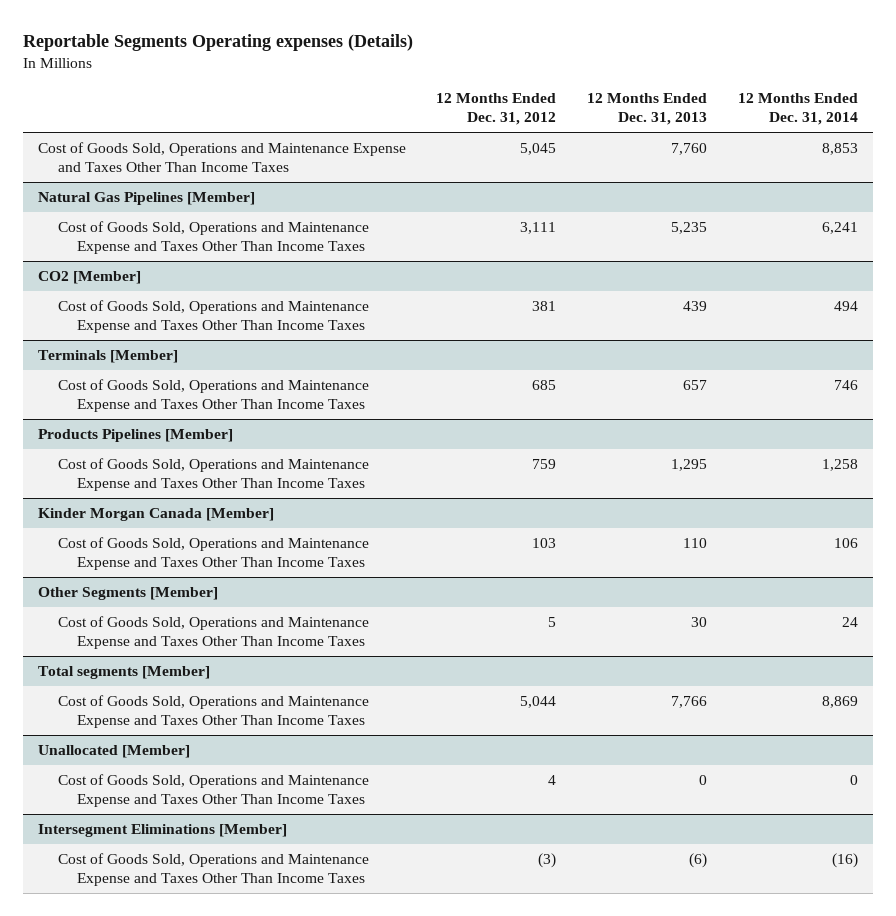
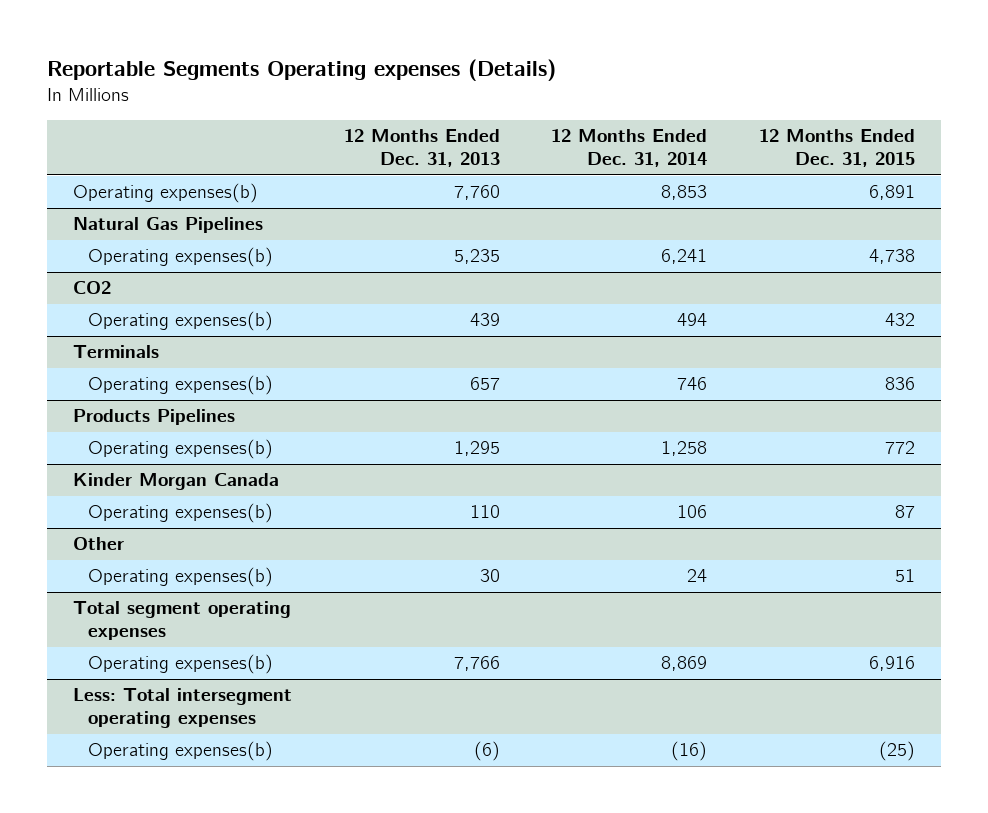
[436,93,557,126] 12 Months Ended Dec. 31, 2012 -> none
none -> [759,129,916,168] 12 Months Ended Dec. 31, 2015
[37,745,190,759] Unallocated [Member] -> none
[57,774,369,808] Cost of Goods Sold, Operations and Maintenance Expense and Taxes Other Than Income Taxes -> none
[37,142,406,173] Cost of Goods Sold, Operations and Maintenance Expense and Taxes Other Than Income Taxes -> [73,183,259,204] Operating expenses(b)
[37,192,255,206] Natural Gas Pipelines [Member] -> [73,217,264,234] Natural Gas Pipelines
[57,221,369,255] Cost of Goods Sold, Operations and Maintenance Expense and Taxes Other Than Income Taxes -> [87,247,273,268] Operating expenses(b)
[37,271,141,285] CO2 [Member] -> [73,281,112,295] CO2
[57,300,369,334] Cost of Goods Sold, Operations and Maintenance Expense and Taxes Other Than Income Taxes -> [87,311,273,332] Operating expenses(b)
[37,350,178,364] Terminals [Member] -> [73,345,160,359] Terminals
[57,379,369,413] Cost of Goods Sold, Operations and Maintenance Expense and Taxes Other Than Income Taxes -> [87,375,273,396] Operating expenses(b)
[37,429,233,443] Products Pipelines [Member] -> [73,409,236,426] Products Pipelines
[57,458,369,492] Cost of Goods Sold, Operations and Maintenance Expense and Taxes Other Than Income Taxes -> [87,439,273,460] Operating expenses(b)
[37,508,274,522] Kinder Morgan Canada [Member] -> [73,473,280,491] Kinder Morgan Canada
[57,537,369,571] Cost of Goods Sold, Operations and Maintenance Expense and Taxes Other Than Income Taxes -> [87,503,273,524] Operating expenses(b)
[37,587,218,601] Other Segments [Member] -> [73,537,125,551] Other
[57,616,369,650] Cost of Goods Sold, Operations and Maintenance Expense and Taxes Other Than Income Taxes -> [87,567,273,588] Operating expenses(b)
[37,666,210,680] Total segments [Member] -> [73,601,292,641] Total segment operating expenses
[57,695,369,729] Cost of Goods Sold, Operations and Maintenance Expense and Taxes Other Than Income Taxes -> [87,654,273,675] Operating expenses(b)
[37,824,287,838] Intersegment Eliminations [Member] -> [73,688,293,729] Less: Total intersegment operating expenses
[57,853,369,887] Cost of Goods Sold, Operations and Maintenance Expense and Taxes Other Than Income Taxes -> [87,741,273,762] Operating expenses(b)

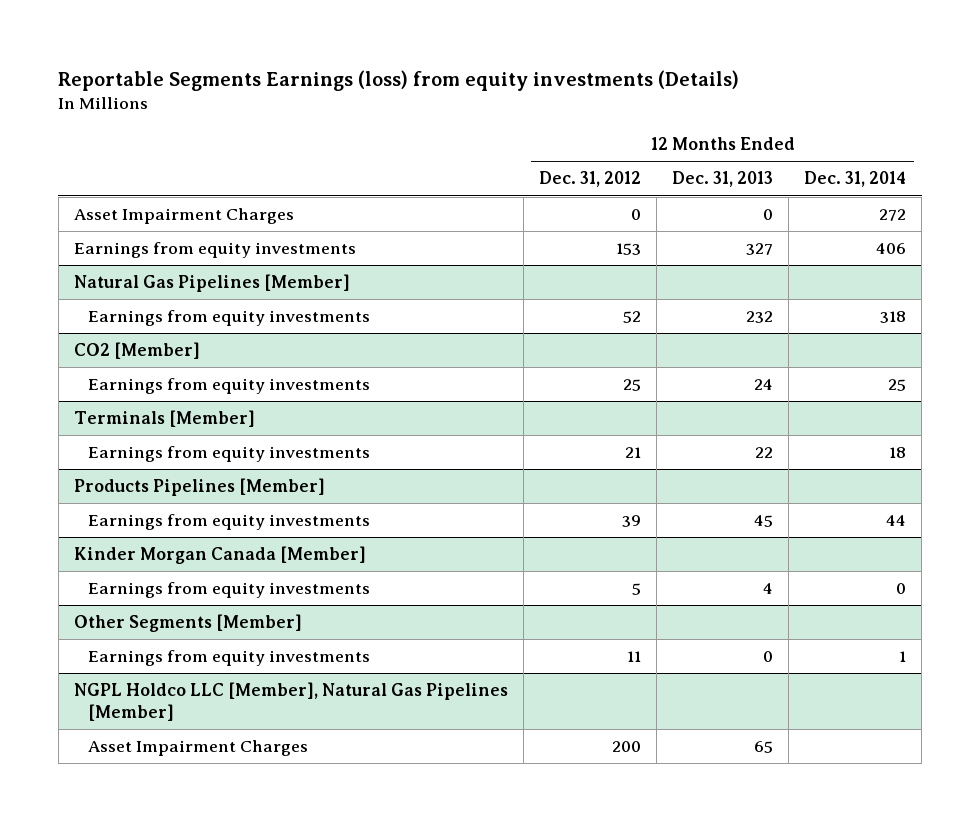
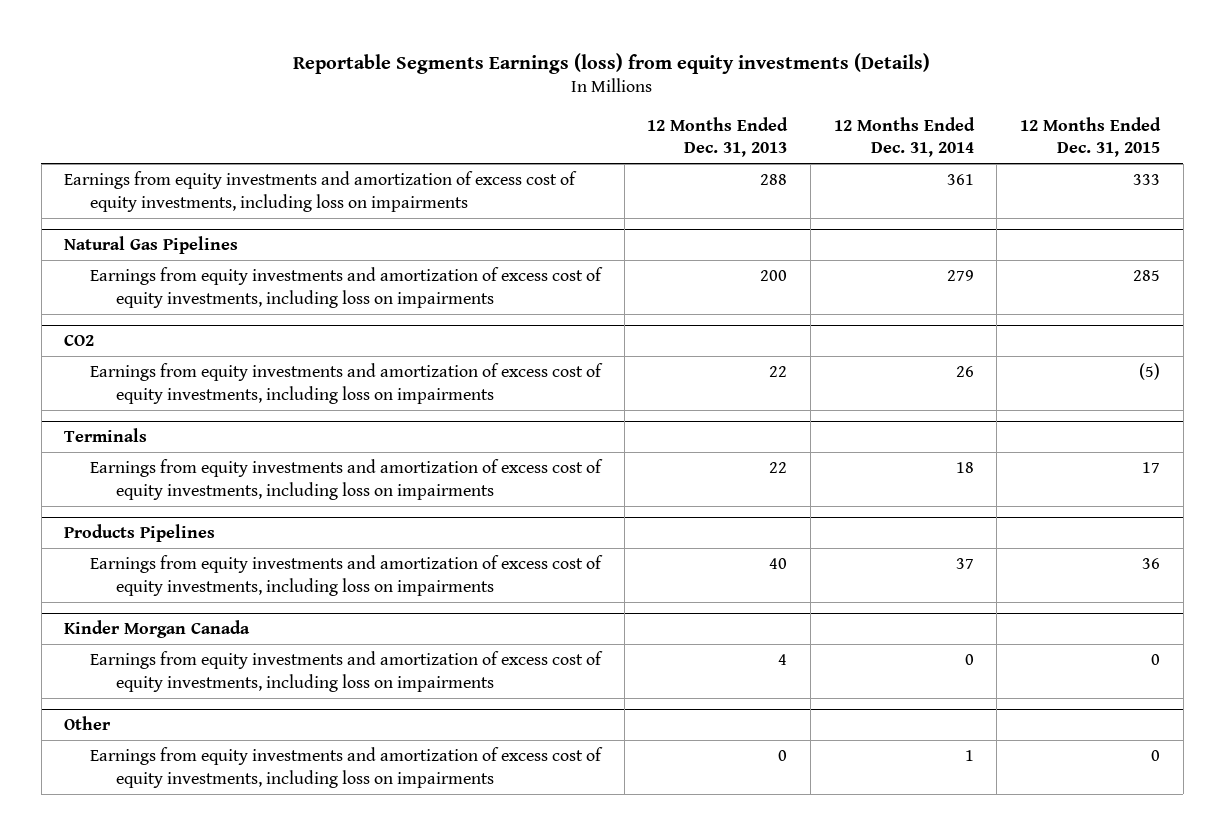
[538,171,641,188] Dec. 31, 2012 -> none
none -> [1020,116,1162,158] 12 Months Ended Dec. 31, 2015
[73,208,294,225] Asset Impairment Charges -> none
[73,242,356,259] Earnings from equity investments -> none
[87,310,370,327] Earnings from equity investments -> none
[87,378,370,395] Earnings from equity investments -> none
[87,514,370,531] Earnings from equity investments -> none
[87,582,370,599] Earnings from equity investments -> none
[87,650,370,667] Earnings from equity investments -> none
[73,682,508,721] NGPL Holdco LLC [Member], Natural Gas Pipelines [Member] -> none
[87,740,308,757] Asset Impairment Charges -> none
none -> [64,170,578,212] Earnings from equity investments and amortization of excess cost of equity investments, including loss on impairments
[73,274,350,293] Natural Gas Pipelines [Member] -> [64,236,239,255] Natural Gas Pipelines
none -> [90,266,604,308] Earnings from equity investments and amortization of excess cost of equity investments, including loss on impairments
[73,342,200,360] CO2 [Member] -> [64,335,95,347] CO2
none -> [90,362,604,404] Earnings from equity investments and amortization of excess cost of equity investments, including loss on impairments
[73,410,255,428] Terminals [Member] -> [64,428,148,443] Terminals
[87,446,370,463] Earnings from equity investments -> [90,458,604,500] Earnings from equity investments and amortization of excess cost of equity investments, including loss on impairments
[73,478,325,497] Products Pipelines [Member] -> [64,524,216,543] Products Pipelines
none -> [90,554,604,596] Earnings from equity investments and amortization of excess cost of equity investments, including loss on impairments
[73,546,366,565] Kinder Morgan Canada [Member] -> [64,620,251,639] Kinder Morgan Canada
none -> [90,650,604,692] Earnings from equity investments and amortization of excess cost of equity investments, including loss on impairments
[73,614,302,633] Other Segments [Member] -> [64,716,112,731] Other
none -> [90,746,604,788] Earnings from equity investments and amortization of excess cost of equity investments, including loss on impairments

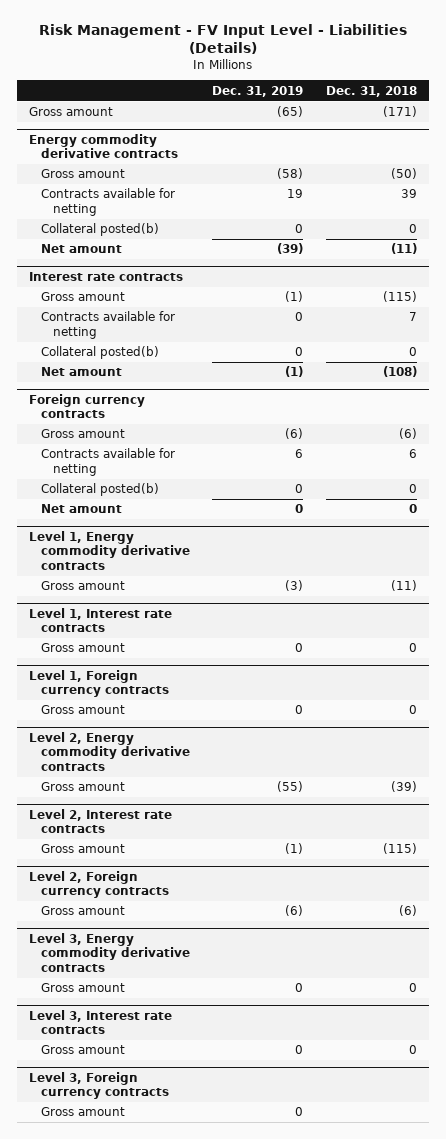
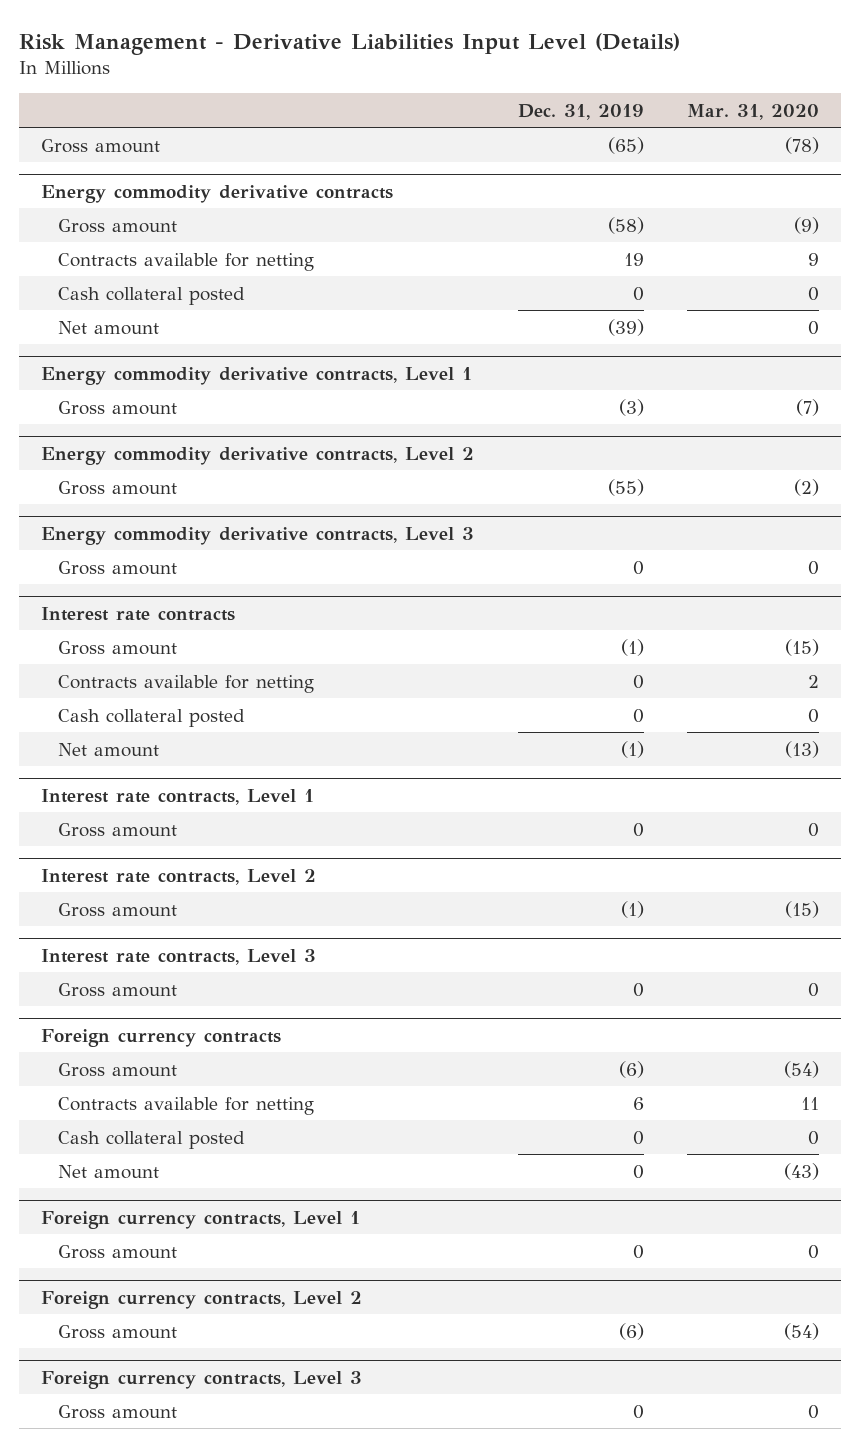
[38,24,407,55] Risk Management - FV Input Level - Liabilities (Details) -> [19,32,681,55] Risk Management - Derivative Liabilities Input Level (Details)
[326,85,418,97] Dec. 31, 2018 -> none
none -> [687,103,820,120] Mar. 31, 2020
[40,223,159,237] Collateral posted(b) -> [57,286,245,305] Cash collateral posted
none -> [41,366,473,385] Energy commodity derivative contracts, Level 1
none -> [57,400,177,415] Gross amount
none -> [41,446,475,465] Energy commodity derivative contracts, Level 2
none -> [57,480,177,495] Gross amount
none -> [41,526,475,545] Energy commodity derivative contracts, Level 3
none -> [57,560,177,575] Gross amount
[40,346,159,360] Collateral posted(b) -> [57,708,245,727] Cash collateral posted
none -> [41,788,315,805] Interest rate contracts, Level 1
none -> [57,822,177,837] Gross amount
none -> [41,868,317,885] Interest rate contracts, Level 2
none -> [57,902,177,917] Gross amount
none -> [41,948,317,965] Interest rate contracts, Level 3
none -> [57,982,177,997] Gross amount
[40,483,159,497] Collateral posted(b) -> [57,1130,245,1149] Cash collateral posted
[28,530,190,571] Level 1, Energy commodity derivative contracts -> none
[40,581,125,591] Gross amount -> none
[28,607,172,633] Level 1, Interest rate contracts -> none
[40,643,125,653] Gross amount -> none
[28,669,169,698] Level 1, Foreign currency contracts -> [41,1210,361,1229] Foreign currency contracts, Level 1
[28,731,190,772] Level 2, Energy commodity derivative contracts -> none
[40,782,125,792] Gross amount -> none
[28,808,172,834] Level 2, Interest rate contracts -> none
[40,844,125,854] Gross amount -> none
[28,870,169,899] Level 2, Foreign currency contracts -> [41,1290,363,1309] Foreign currency contracts, Level 2
[28,932,190,973] Level 3, Energy commodity derivative contracts -> none
[40,983,125,993] Gross amount -> none
[28,1009,172,1035] Level 3, Interest rate contracts -> none
[40,1045,125,1055] Gross amount -> none
[28,1071,169,1100] Level 3, Foreign currency contracts -> [41,1370,363,1389] Foreign currency contracts, Level 3

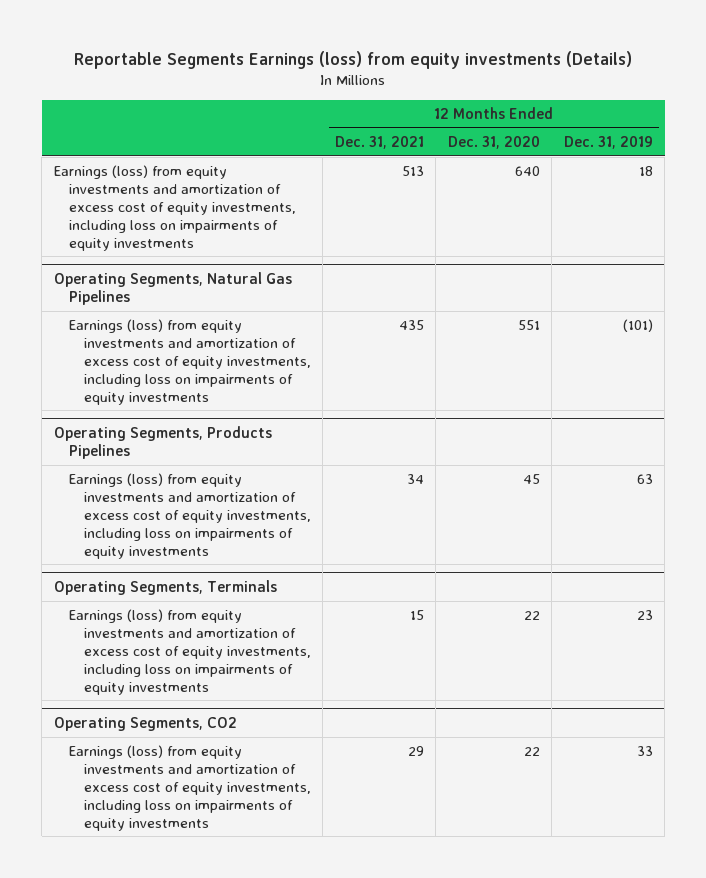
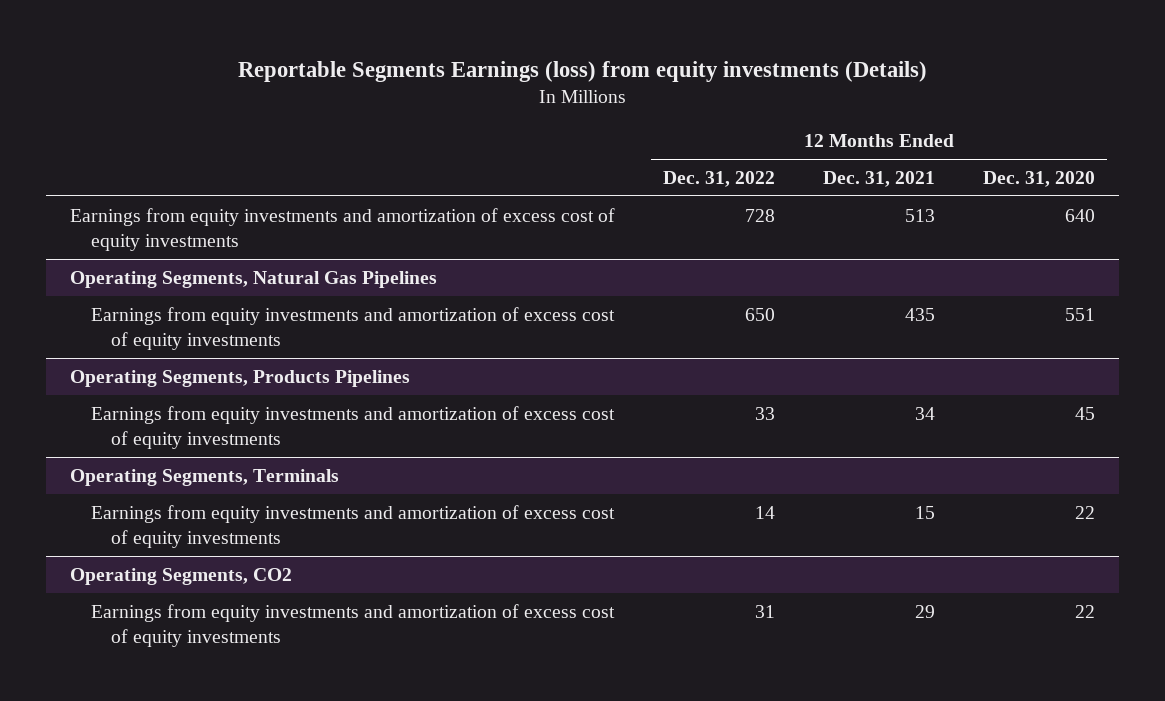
[563,135,653,149] Dec. 31, 2019 -> none
none -> [663,170,776,187] Dec. 31, 2022
[53,164,296,251] Earnings (loss) from equity investments and amortization of excess cost of equity investments, including loss on impairments of equity investments -> [70,207,616,251] Earnings from equity investments and amortization of excess cost of equity investments
[68,318,311,405] Earnings (loss) from equity investments and amortization of excess cost of equity investments, including loss on impairments of equity investments -> [90,306,615,350] Earnings from equity investments and amortization of excess cost of equity investments
[68,472,311,559] Earnings (loss) from equity investments and amortization of excess cost of equity investments, including loss on impairments of equity investments -> [90,405,615,449] Earnings from equity investments and amortization of excess cost of equity investments
[68,608,311,695] Earnings (loss) from equity investments and amortization of excess cost of equity investments, including loss on impairments of equity investments -> [90,504,615,548] Earnings from equity investments and amortization of excess cost of equity investments
[68,744,311,831] Earnings (loss) from equity investments and amortization of excess cost of equity investments, including loss on impairments of equity investments -> [90,603,615,647] Earnings from equity investments and amortization of excess cost of equity investments

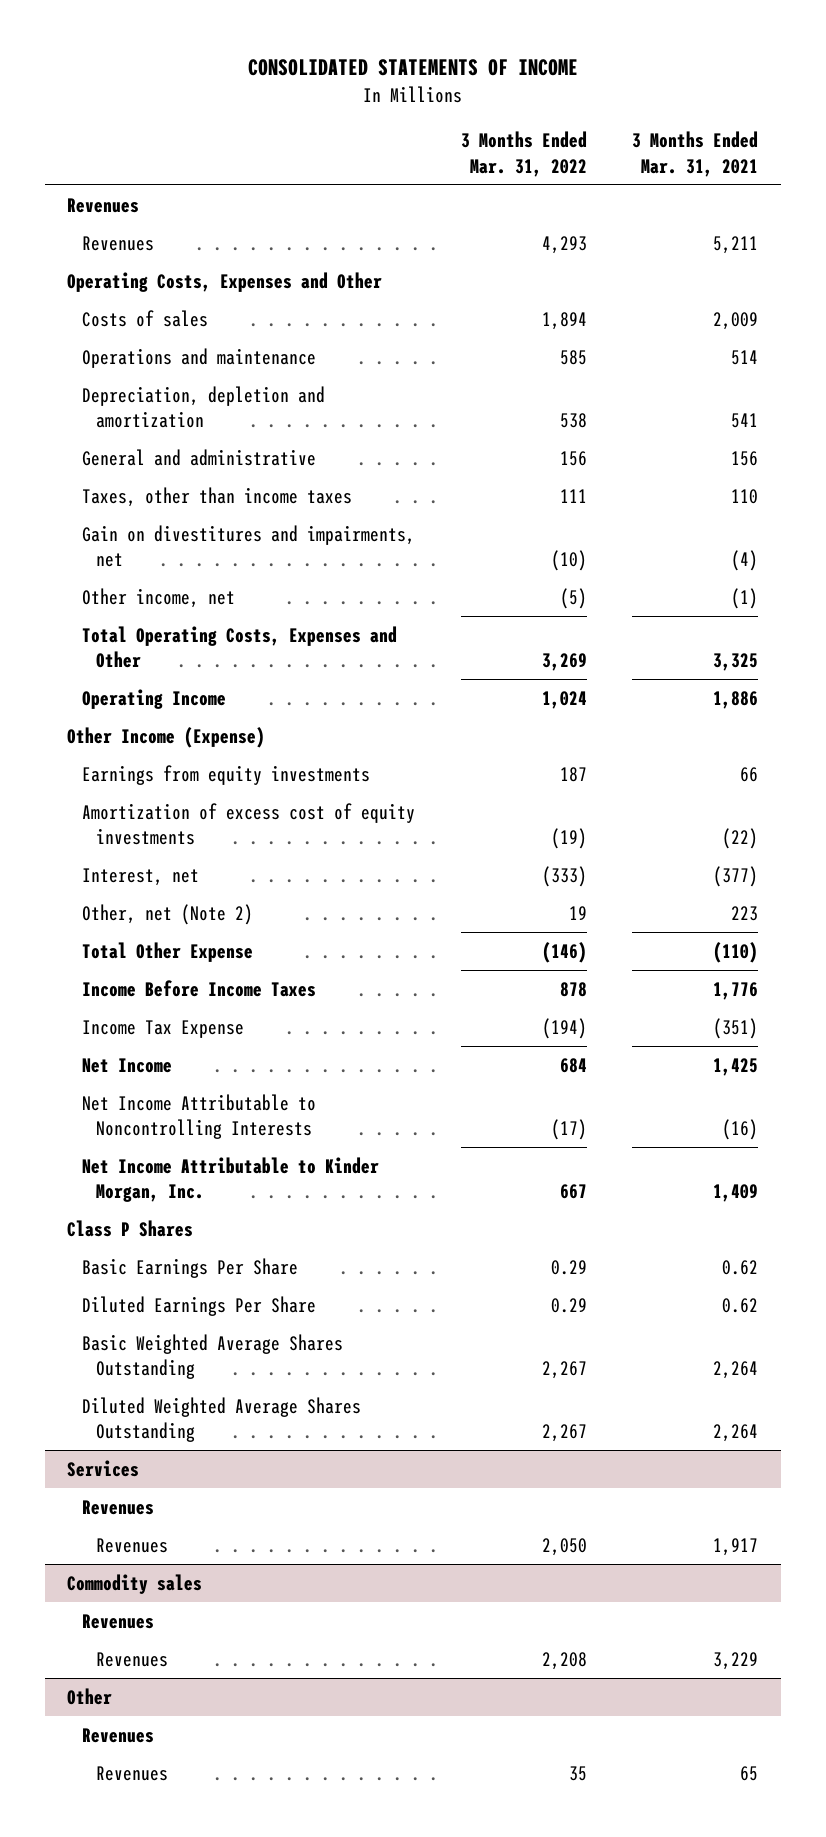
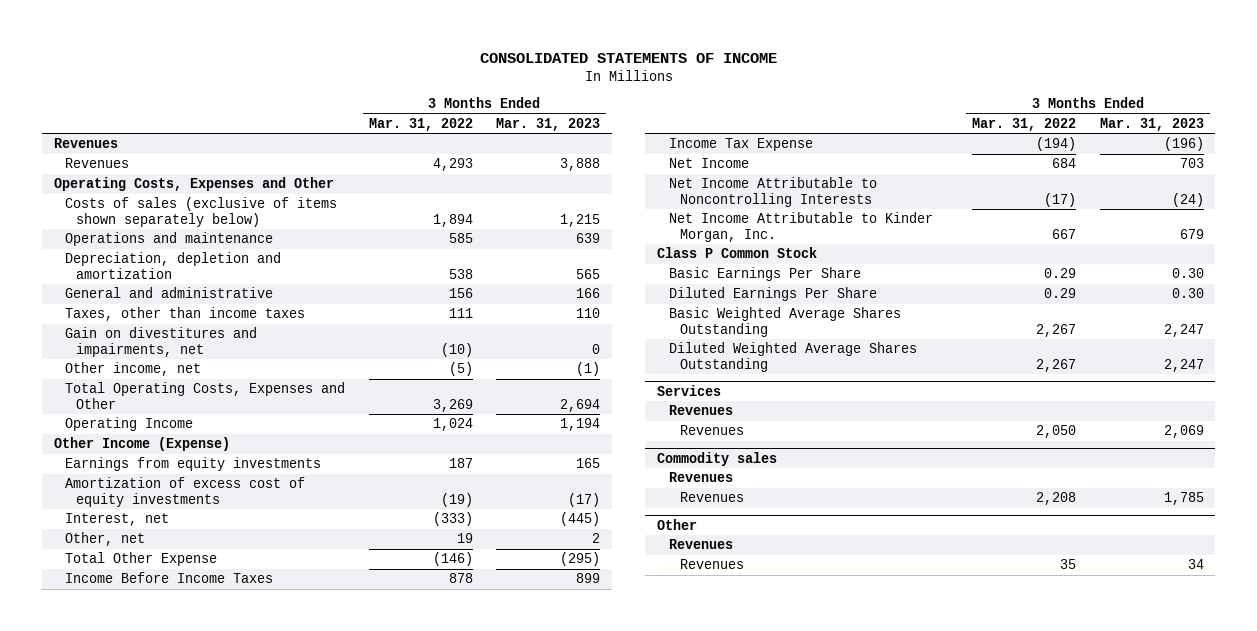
[632,131,759,177] 3 Months Ended Mar. 31, 2021 -> none
none -> [496,118,601,132] Mar. 31, 2023
[81,309,208,327] Costs of sales -> [65,197,338,227] Costs of sales (exclusive of items shown separately below)
[81,903,253,925] Other, net (Note 2) -> [65,532,146,547] Other, net
[67,1219,194,1237] Class P Shares -> [657,247,818,259] Class P Common Stock

